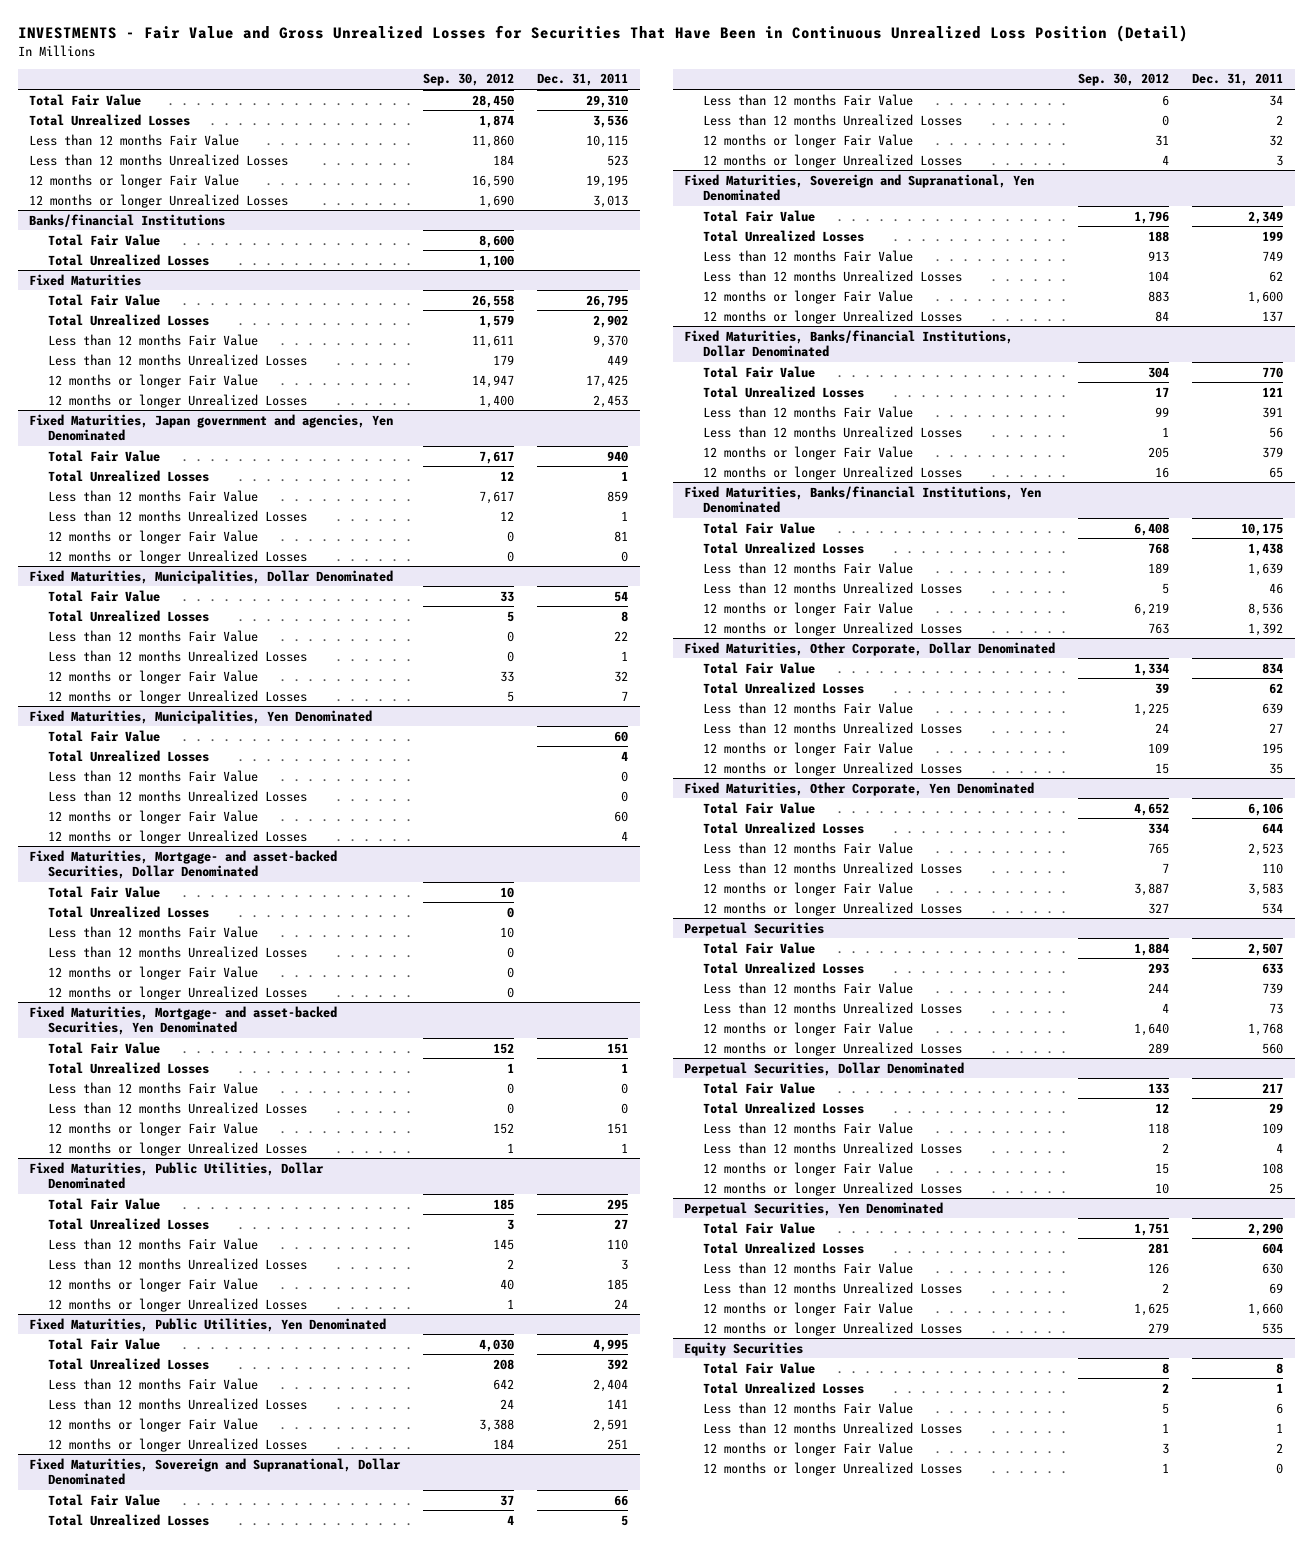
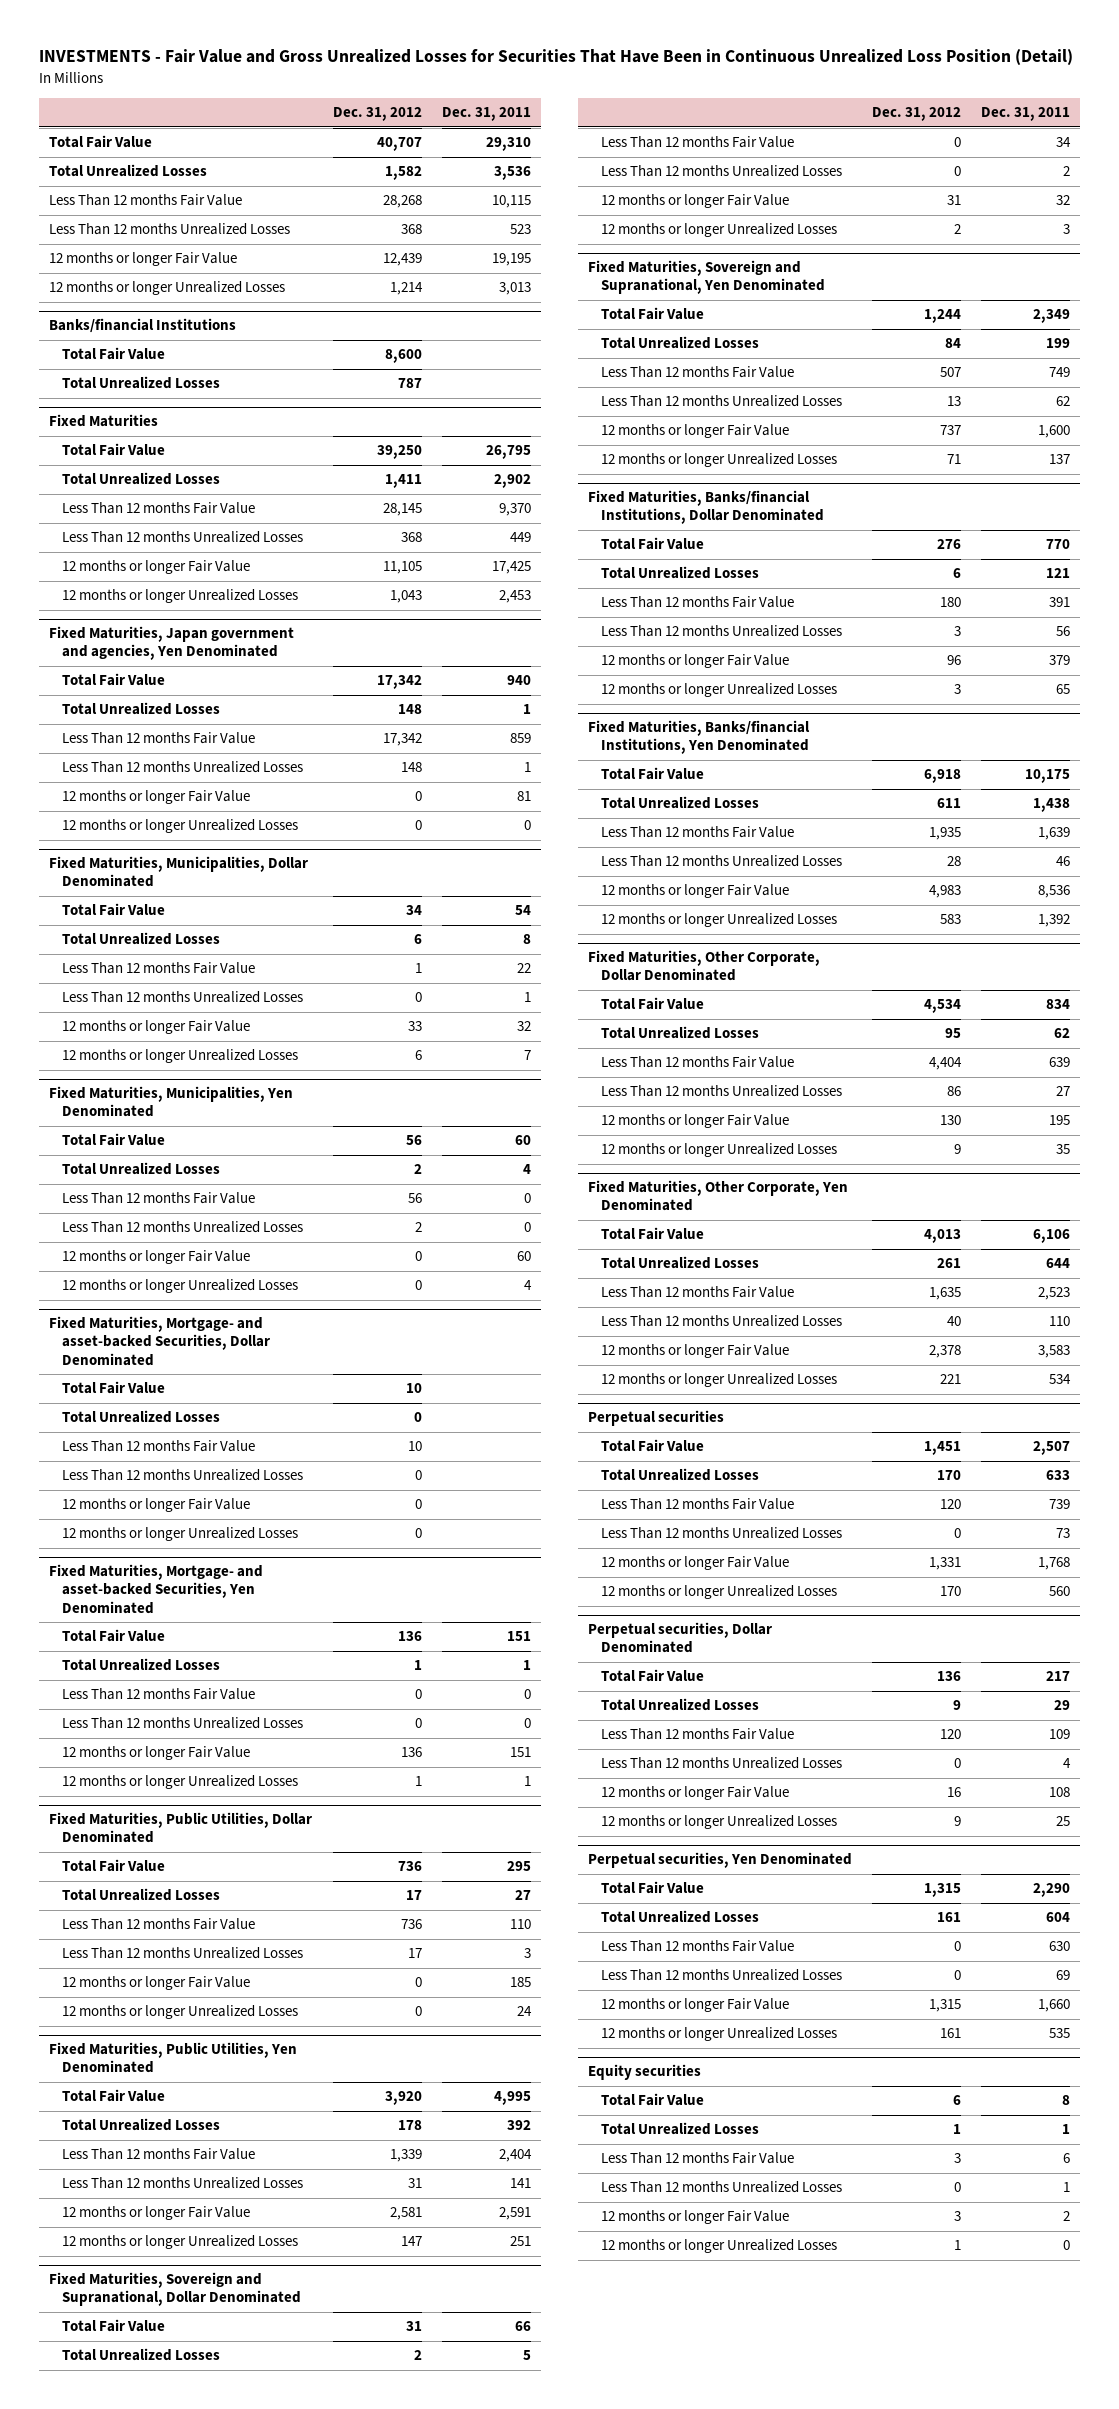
[423,73,515,87] Sep. 30, 2012 -> none
none -> [332,107,422,122] Dec. 31, 2012
[29,133,240,146] Less than 12 months Fair Value -> [49,194,243,207] Less Than 12 months Fair Value
[29,153,289,166] Less than 12 months Unrealized Losses -> [49,223,291,236] Less Than 12 months Unrealized Losses
[47,333,258,346] Less than 12 months Fair Value -> [61,502,255,515] Less Than 12 months Fair Value
[47,353,307,366] Less than 12 months Unrealized Losses -> [61,531,303,544] Less Than 12 months Unrealized Losses
[47,489,258,502] Less than 12 months Fair Value -> [61,732,255,745] Less Than 12 months Fair Value
[47,509,307,522] Less than 12 months Unrealized Losses -> [61,761,303,774] Less Than 12 months Unrealized Losses
[47,629,258,642] Less than 12 months Fair Value -> [61,962,255,975] Less Than 12 months Fair Value
[47,649,307,662] Less than 12 months Unrealized Losses -> [61,991,303,1004] Less Than 12 months Unrealized Losses
[47,769,258,782] Less than 12 months Fair Value -> [61,1192,255,1205] Less Than 12 months Fair Value
[47,789,307,802] Less than 12 months Unrealized Losses -> [61,1221,303,1234] Less Than 12 months Unrealized Losses
[47,925,258,938] Less than 12 months Fair Value -> [61,1440,255,1453] Less Than 12 months Fair Value
[47,945,307,958] Less than 12 months Unrealized Losses -> [61,1469,303,1482] Less Than 12 months Unrealized Losses
[47,1081,258,1094] Less than 12 months Fair Value -> [61,1688,255,1701] Less Than 12 months Fair Value
[47,1101,307,1114] Less than 12 months Unrealized Losses -> [61,1717,303,1730] Less Than 12 months Unrealized Losses
[47,1237,258,1250] Less than 12 months Fair Value -> [61,1918,255,1931] Less Than 12 months Fair Value
[47,1257,307,1270] Less than 12 months Unrealized Losses -> [61,1947,303,1960] Less Than 12 months Unrealized Losses
[47,1377,258,1390] Less than 12 months Fair Value -> [61,2148,255,2161] Less Than 12 months Fair Value
[47,1397,307,1410] Less than 12 months Unrealized Losses -> [61,2177,303,2190] Less Than 12 months Unrealized Losses
[702,93,913,106] Less than 12 months Fair Value -> [600,136,794,149] Less Than 12 months Fair Value
[702,113,962,126] Less than 12 months Unrealized Losses -> [600,165,842,178] Less Than 12 months Unrealized Losses
[702,249,913,262] Less than 12 months Fair Value -> [600,366,794,379] Less Than 12 months Fair Value
[702,269,962,282] Less than 12 months Unrealized Losses -> [600,395,842,408] Less Than 12 months Unrealized Losses
[702,405,913,418] Less than 12 months Fair Value -> [600,596,794,609] Less Than 12 months Fair Value
[702,425,962,438] Less than 12 months Unrealized Losses -> [600,625,842,638] Less Than 12 months Unrealized Losses
[702,561,913,574] Less than 12 months Fair Value -> [600,826,794,839] Less Than 12 months Fair Value
[702,581,962,594] Less than 12 months Unrealized Losses -> [600,855,842,868] Less Than 12 months Unrealized Losses
[702,701,913,714] Less than 12 months Fair Value -> [600,1056,794,1069] Less Than 12 months Fair Value
[702,721,962,734] Less than 12 months Unrealized Losses -> [600,1085,842,1098] Less Than 12 months Unrealized Losses
[702,841,913,854] Less than 12 months Fair Value -> [600,1286,794,1299] Less Than 12 months Fair Value
[702,861,962,874] Less than 12 months Unrealized Losses -> [600,1315,842,1328] Less Than 12 months Unrealized Losses
[684,921,825,936] Perpetual Securities -> [588,1410,725,1427] Perpetual securities
[702,981,913,994] Less than 12 months Fair Value -> [600,1498,794,1511] Less Than 12 months Fair Value
[702,1001,962,1014] Less than 12 months Unrealized Losses -> [600,1527,842,1540] Less Than 12 months Unrealized Losses
[684,1061,965,1076] Perpetual Securities, Dollar Denominated -> [588,1622,773,1654] Perpetual securities, Dollar Denominated
[702,1121,913,1134] Less than 12 months Fair Value -> [600,1728,794,1741] Less Than 12 months Fair Value
[702,1141,962,1154] Less than 12 months Unrealized Losses -> [600,1757,842,1770] Less Than 12 months Unrealized Losses
[684,1201,944,1216] Perpetual Securities, Yen Denominated -> [588,1852,853,1869] Perpetual securities, Yen Denominated
[702,1261,913,1274] Less than 12 months Fair Value -> [600,1940,794,1953] Less Than 12 months Fair Value
[702,1281,962,1294] Less than 12 months Unrealized Losses -> [600,1969,842,1982] Less Than 12 months Unrealized Losses
[684,1341,804,1356] Equity Securities -> [588,2064,702,2081] Equity securities
[702,1401,913,1414] Less than 12 months Fair Value -> [600,2152,794,2165] Less Than 12 months Fair Value
[702,1421,962,1434] Less than 12 months Unrealized Losses -> [600,2181,842,2194] Less Than 12 months Unrealized Losses

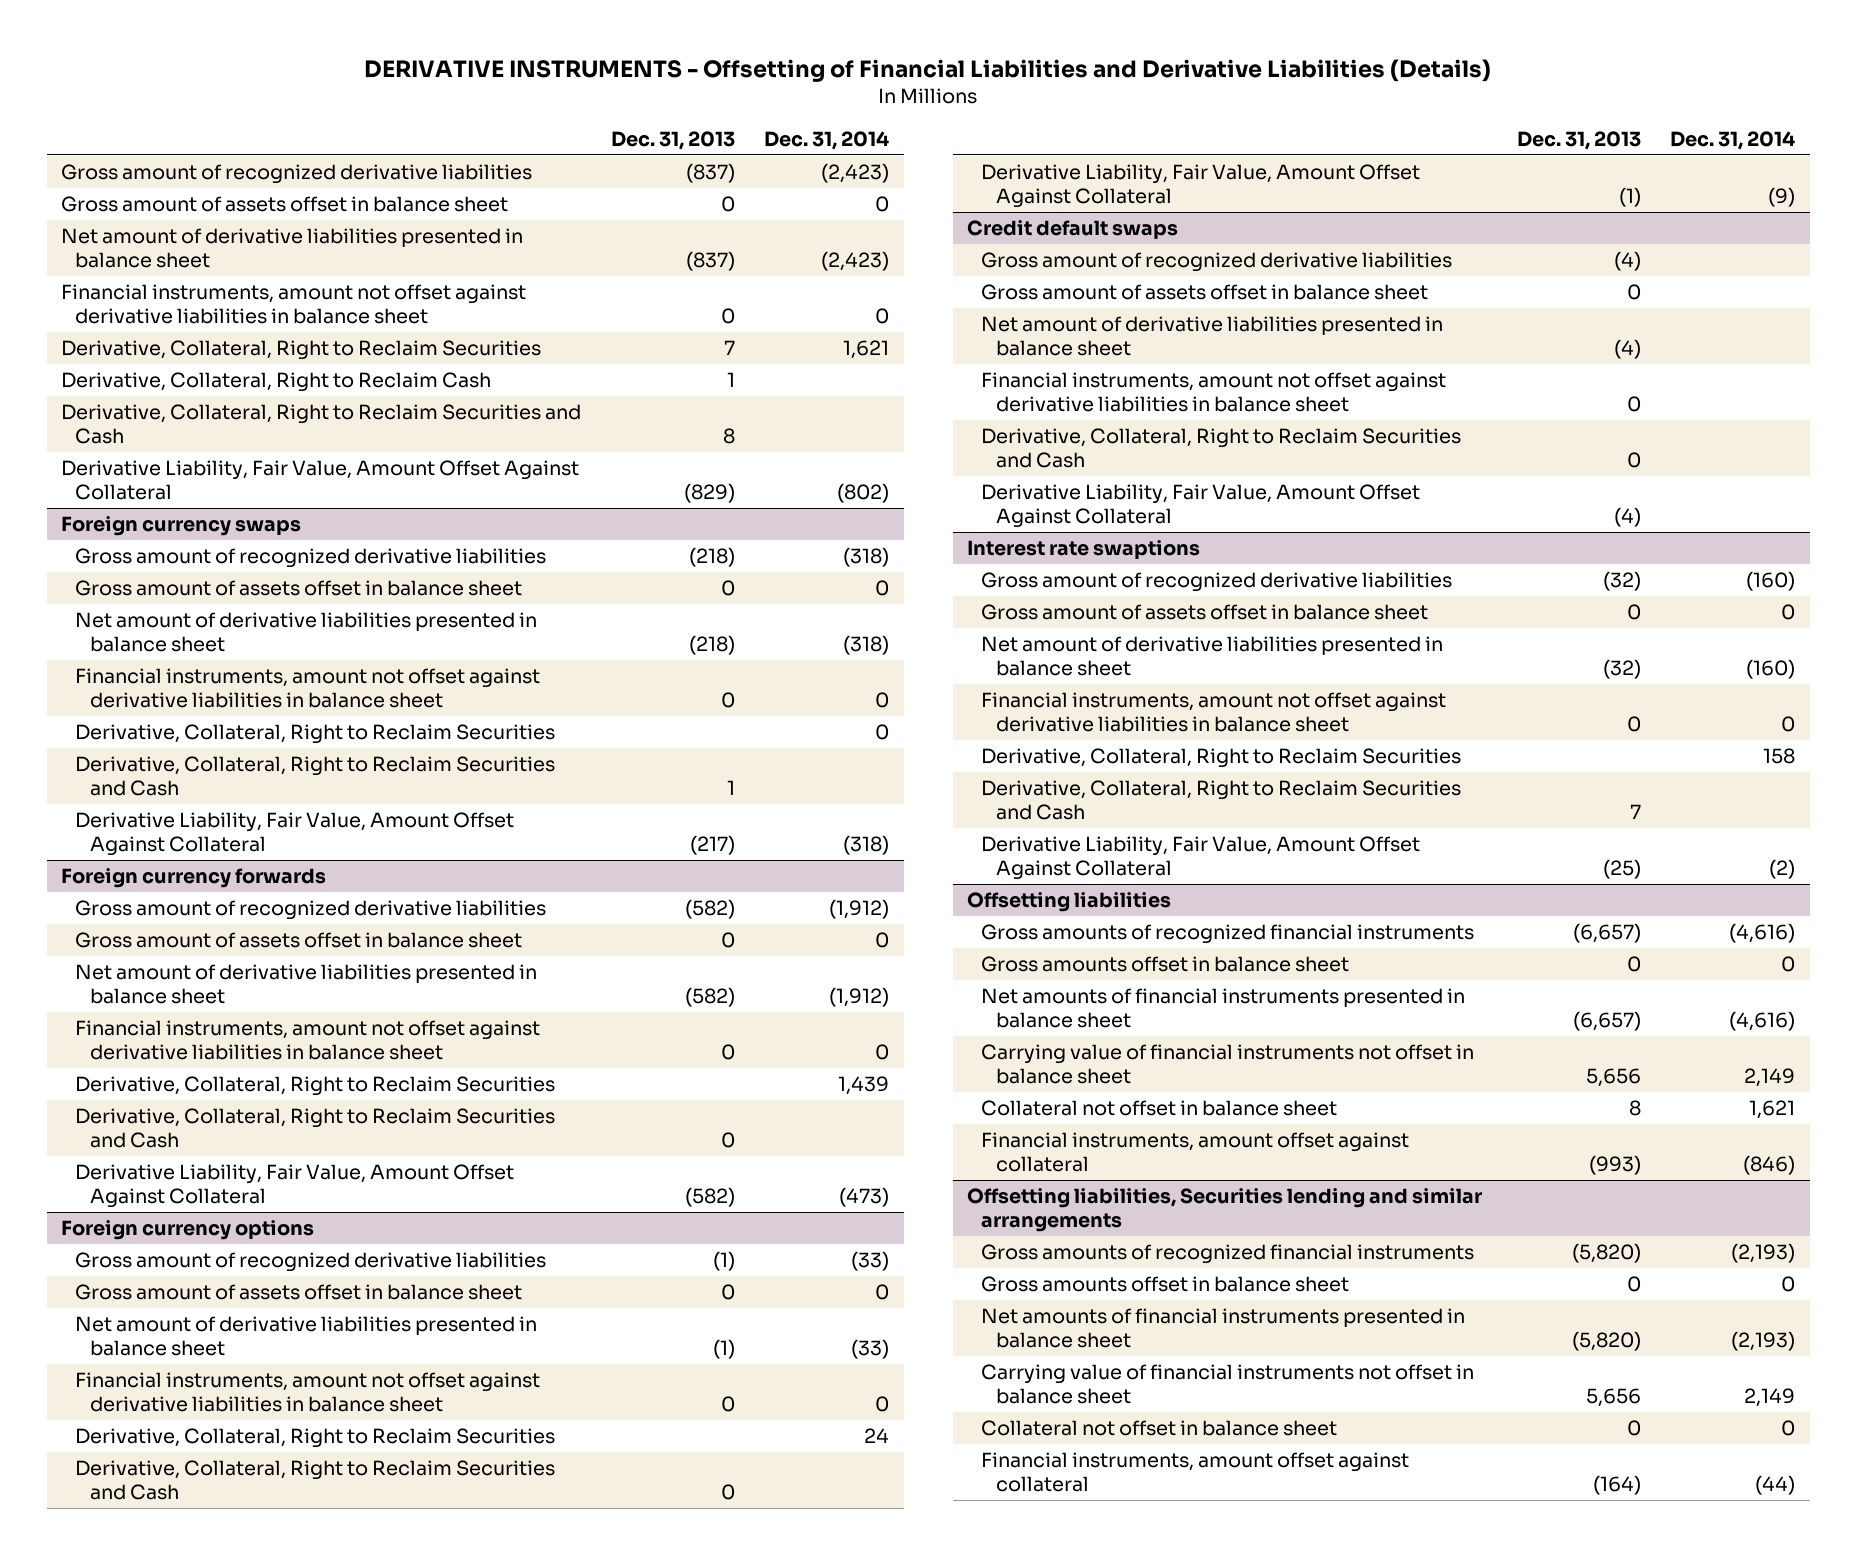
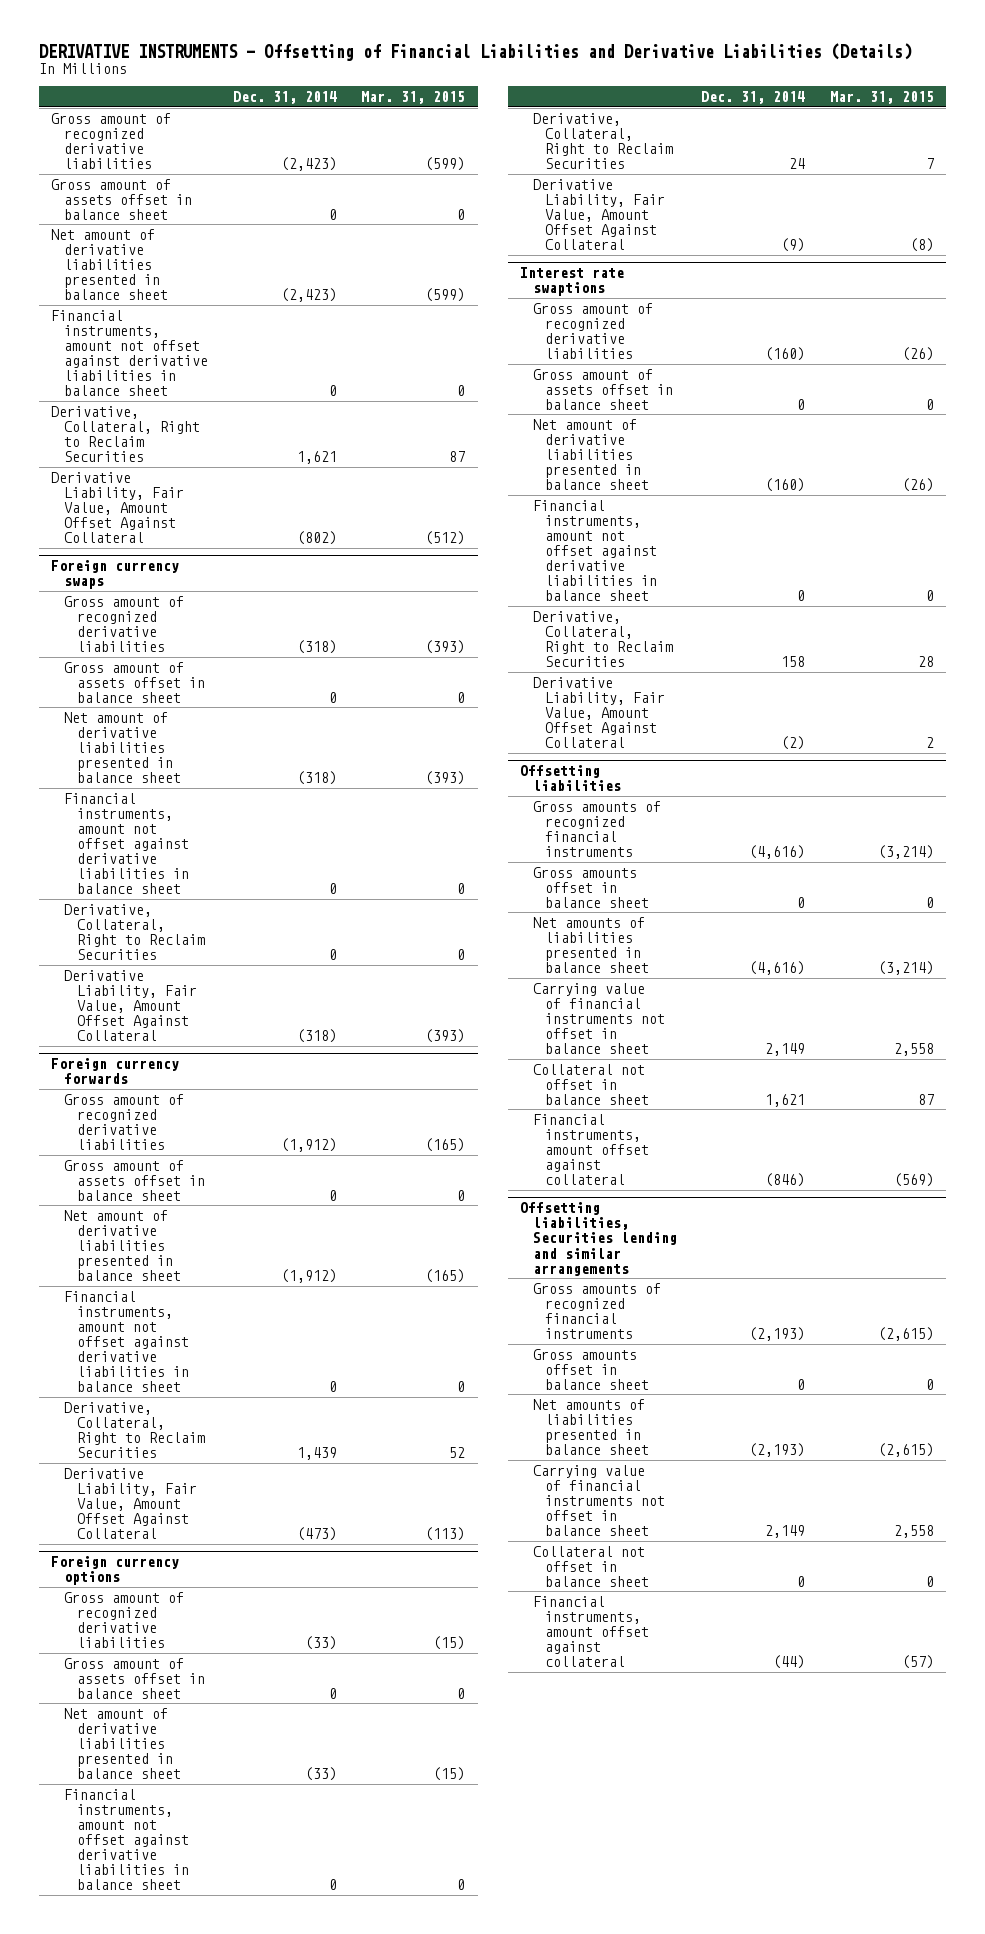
[610,130,735,150] Dec. 31, 2013 -> none
none -> [361,91,466,105] Mar. 31, 2015
[61,372,492,393] Derivative, Collateral, Right to Reclaim Cash -> none
[61,404,582,444] Derivative, Collateral, Right to Reclaim Securities and Cash -> none
[75,756,556,796] Derivative, Collateral, Right to Reclaim Securities and Cash -> none
[75,1108,556,1148] Derivative, Collateral, Right to Reclaim Securities and Cash -> none
[75,1460,556,1500] Derivative, Collateral, Right to Reclaim Securities and Cash -> none
[967,220,1179,240] Credit default swaps -> none
[981,252,1453,273] Gross amount of recognized derivative liabilities -> none
[981,284,1429,301] Gross amount of assets offset in balance sheet -> none
[981,316,1444,356] Net amount of derivative liabilities presented in balance sheet -> none
[981,372,1447,412] Financial instruments, amount not offset against derivative liabilities in balance sheet -> none
[981,428,1462,468] Derivative, Collateral, Right to Reclaim Securities and Cash -> none
[981,484,1421,528] Derivative Liability, Fair Value, Amount Offset Against Collateral -> none
[981,780,1462,820] Derivative, Collateral, Right to Reclaim Securities and Cash -> none
[981,988,1466,1028] Net amounts of financial instruments presented in balance sheet -> [532,916,650,974] Net amounts of liabilities presented in balance sheet
[981,1308,1466,1348] Net amounts of financial instruments presented in balance sheet -> [532,1398,650,1456] Net amounts of liabilities presented in balance sheet

